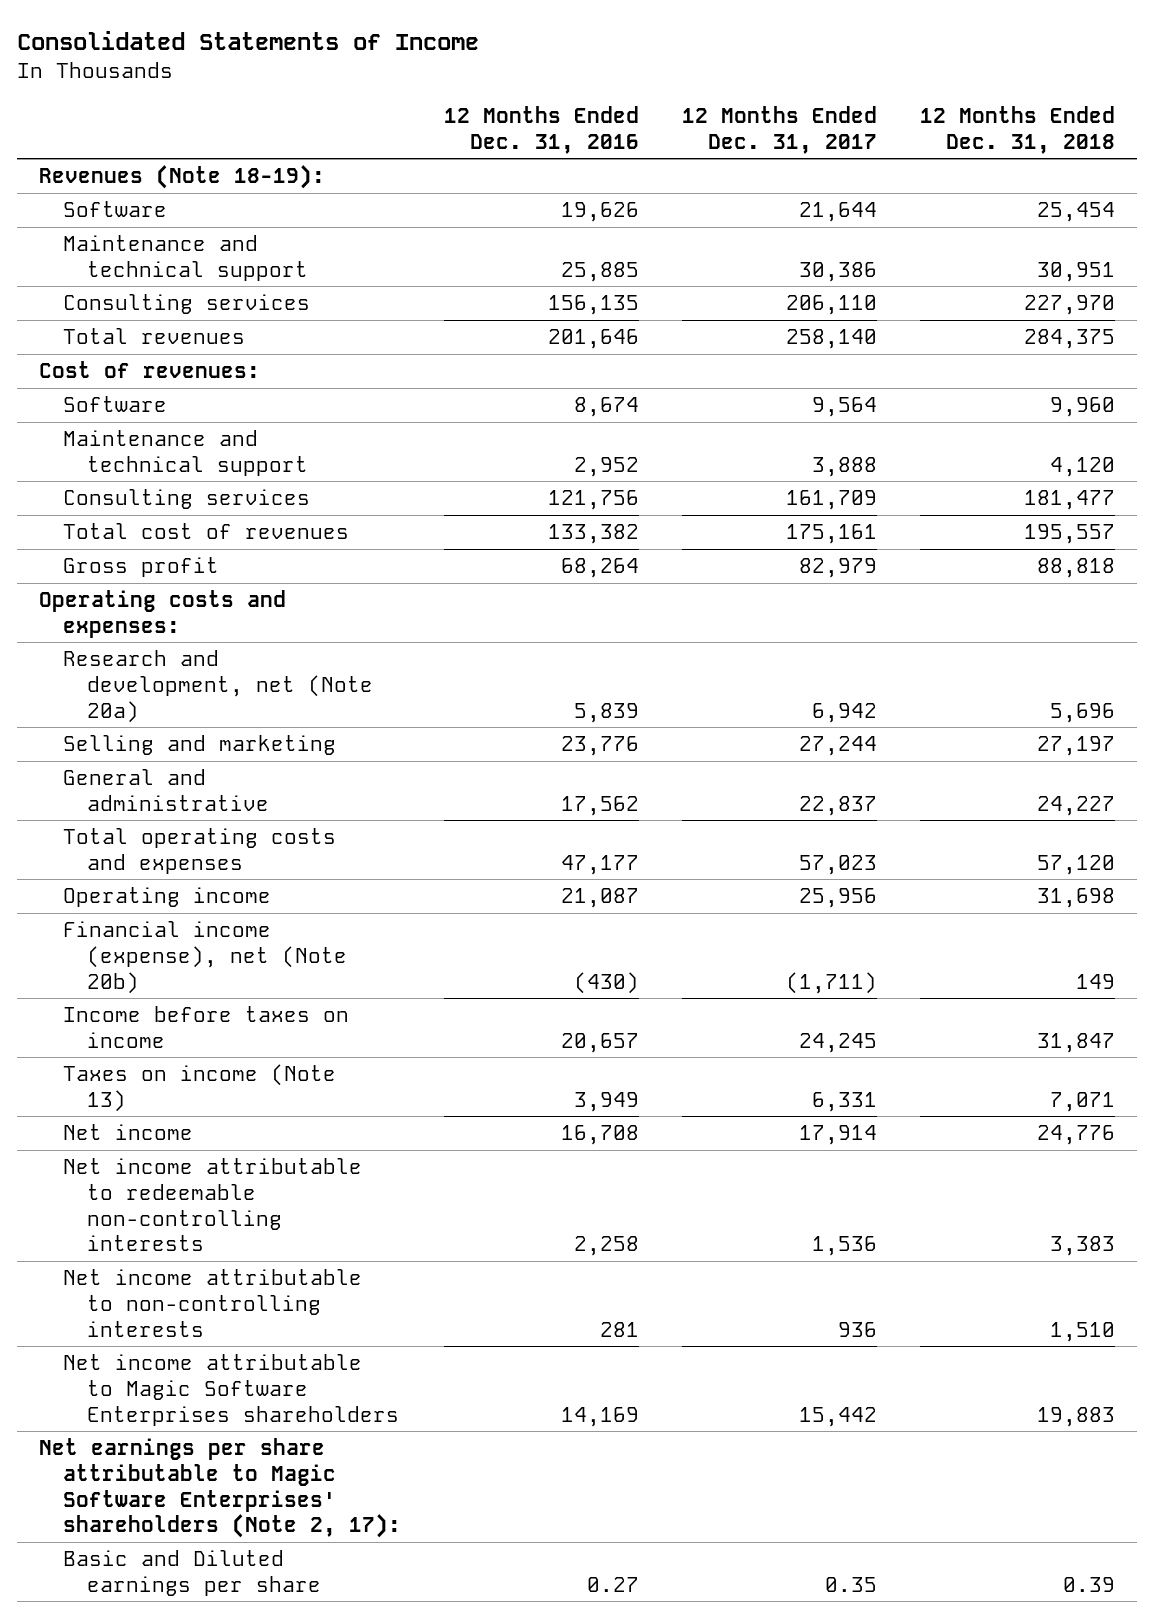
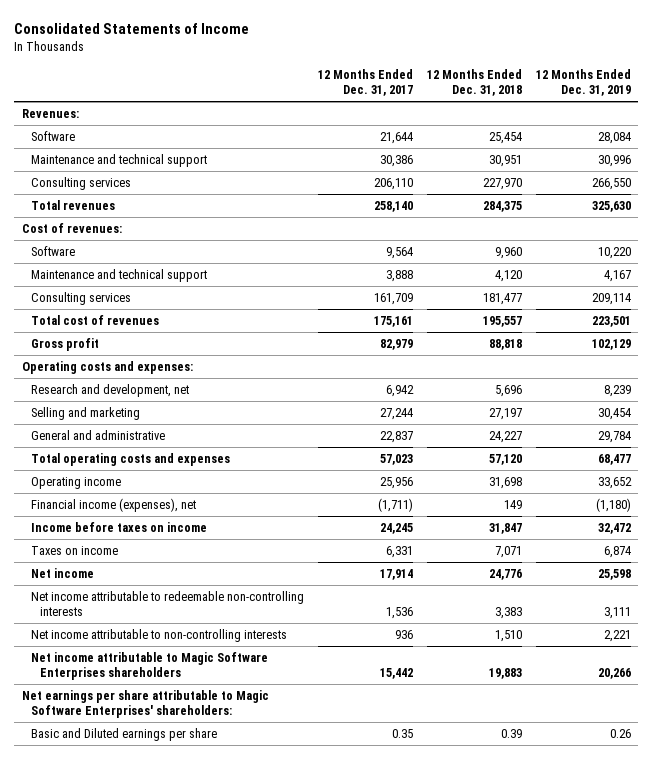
[444,105,640,154] 12 Months Ended Dec. 31, 2016 -> none
none -> [536,69,632,97] 12 Months Ended Dec. 31, 2019
[38,165,325,190] Revenues (Note 18-19): -> none
none -> [21,108,79,118] Revenues:
[62,650,374,723] Research and development, net (Note 20a) -> [30,383,189,397] Research and development, net
[62,921,348,994] Financial income (expense), net (Note 20b) -> [30,497,196,512] Financial income (expenses), net
[62,1064,336,1112] Taxes on income (Note 13) -> [30,545,118,555] Taxes on income
[38,1438,401,1539] Net earnings per share attributable to Magic Software Enterprises' shareholders (Note 2, 17): -> [21,689,269,718] Net earnings per share attributable to Magic Software Enterprises' shareholders:

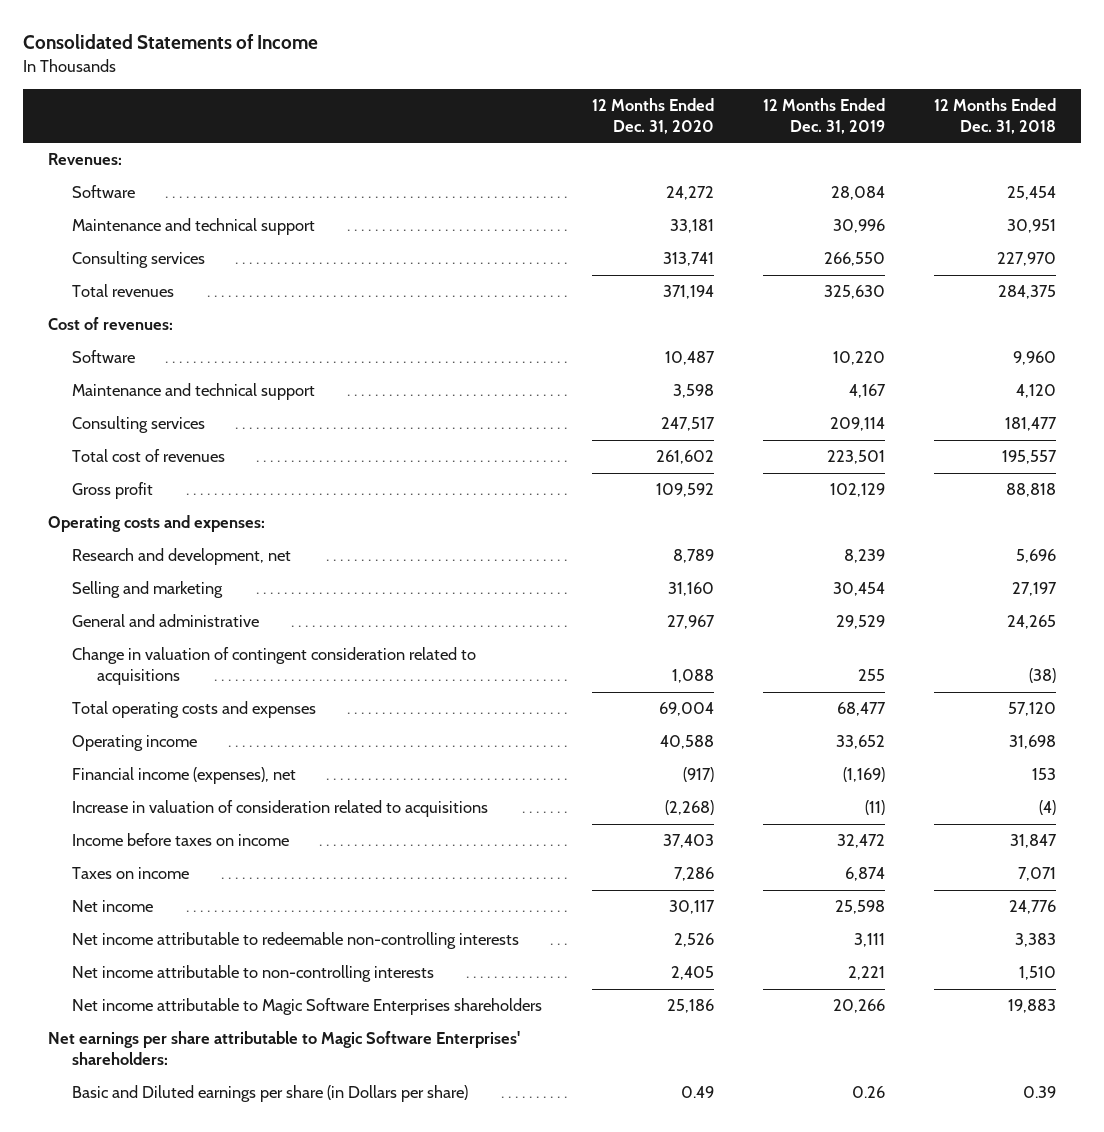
[317,69,413,97] 12 Months Ended Dec. 31, 2017 -> none
none -> [591,97,714,134] 12 Months Ended Dec. 31, 2020
[489,430,523,443] 24,227 -> [1006,615,1056,630] 24,265
[598,430,632,443] 29,784 -> [835,615,885,630] 29,529
none -> [72,647,477,686] Change in valuation of contingent consideration related to acquisitions
[504,499,523,509] 149 -> [1031,768,1056,781] 153
[596,497,632,512] (1,180) -> [842,767,885,783] (1,169)
none -> [72,800,489,818] Increase in valuation of consideration related to acquisitions
[30,727,217,741] Basic and Diluted earnings per share -> [72,1085,469,1103] Basic and Diluted earnings per share (in Dollars per share)

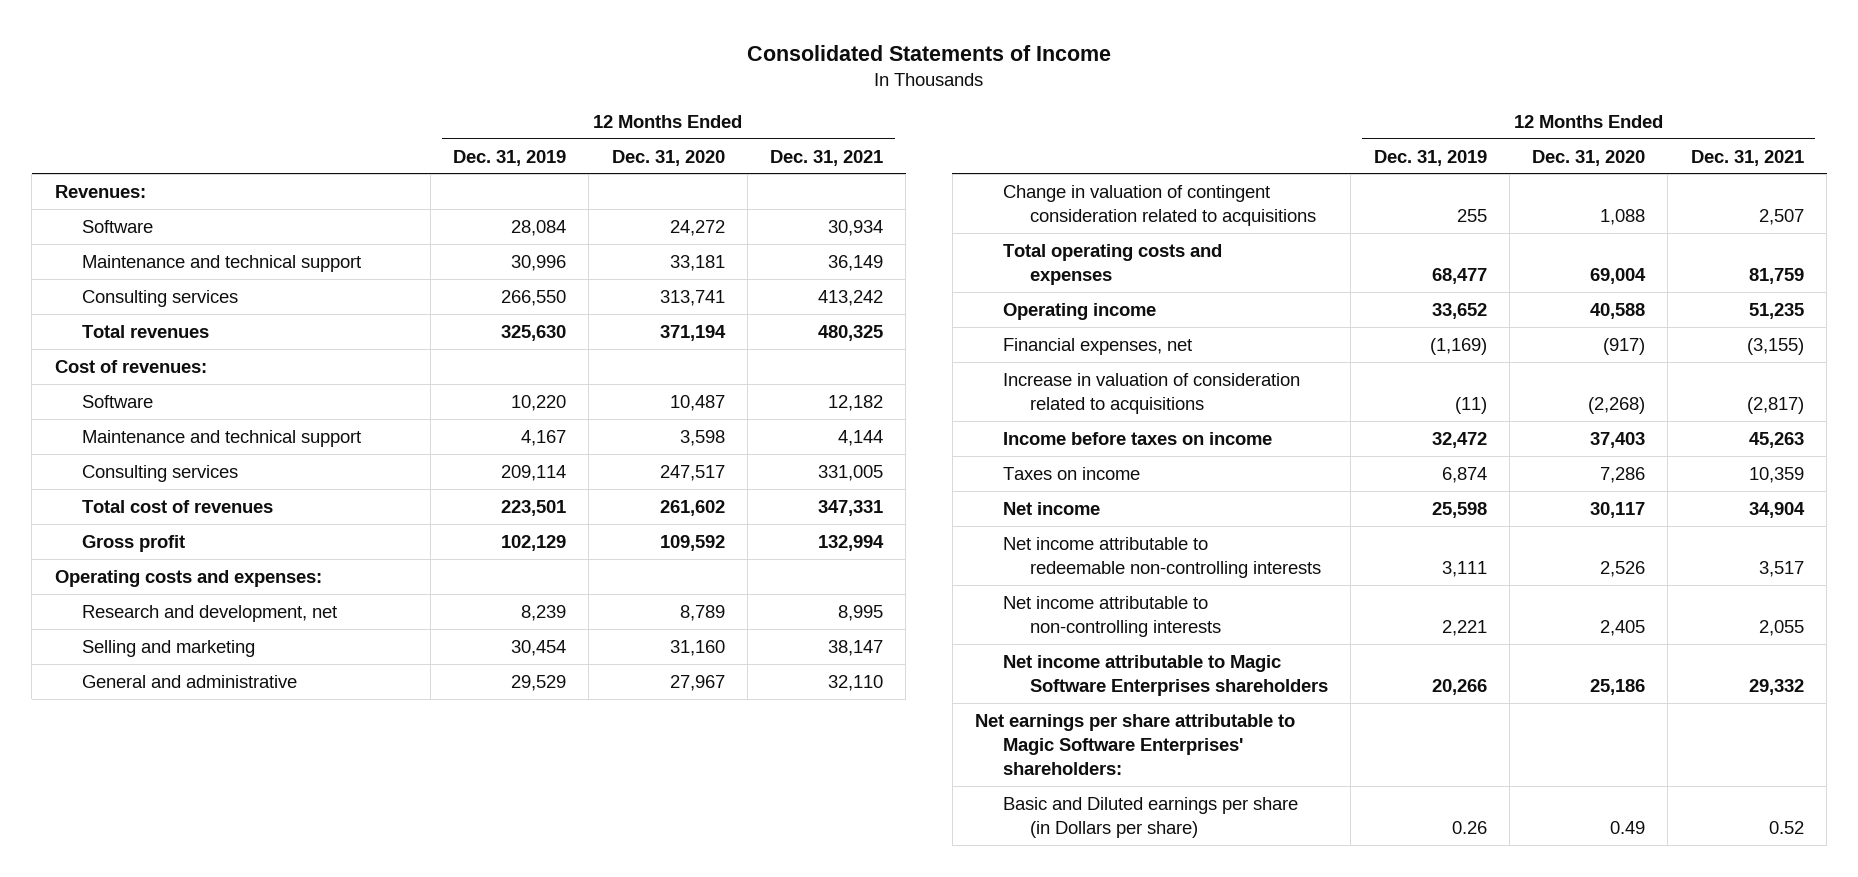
[933,97,1056,134] 12 Months Ended Dec. 31, 2018 -> none
none -> [770,149,884,166] Dec. 31, 2021
[72,767,297,785] Financial income (expenses), net -> [1002,337,1192,355] Financial expenses, net

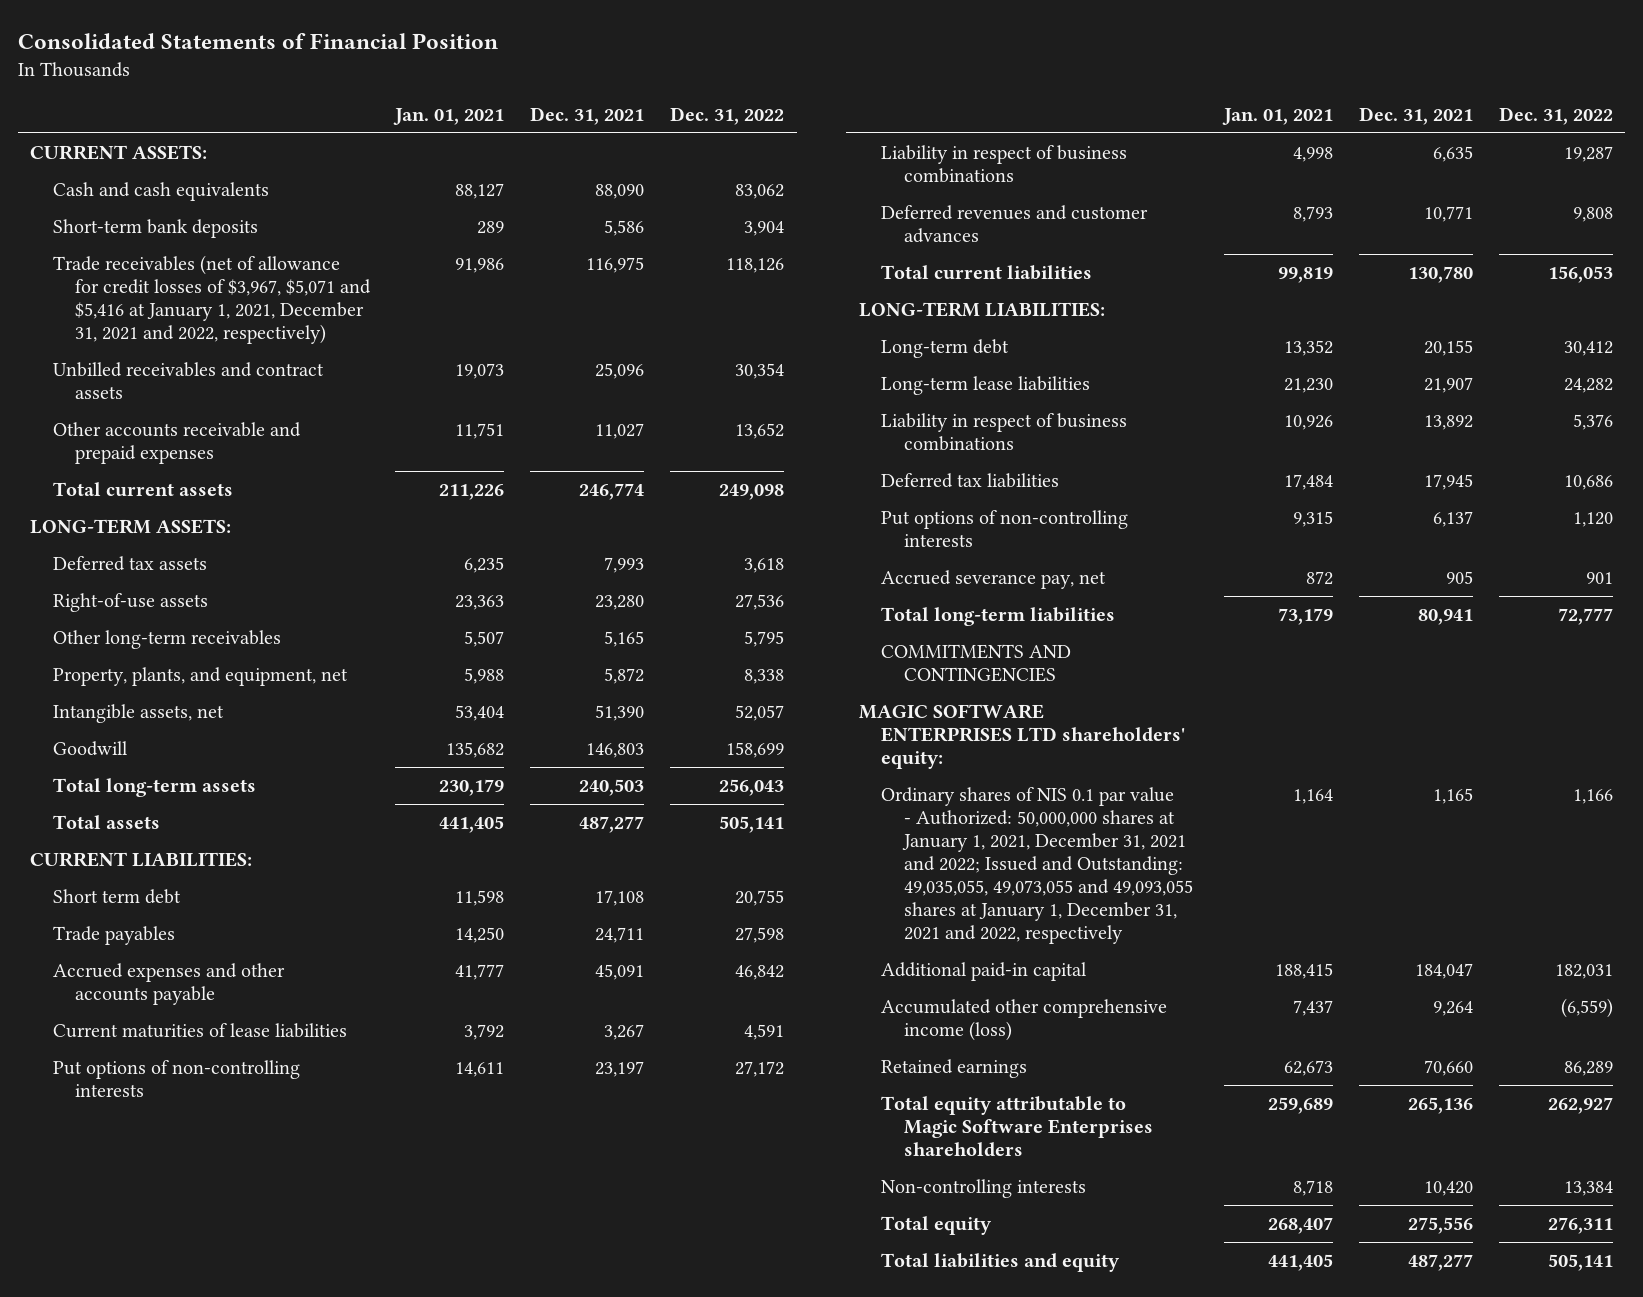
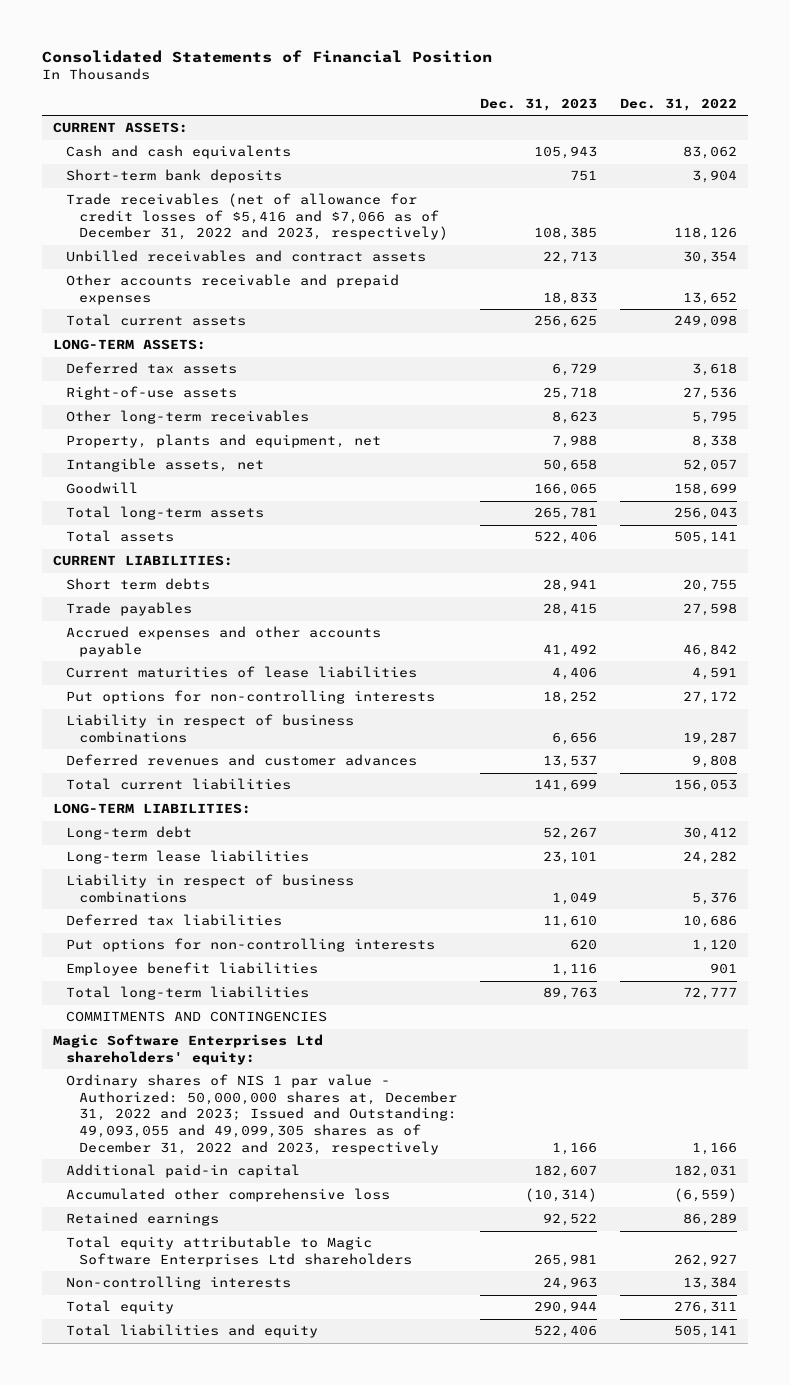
[393,107,505,125] Jan. 01, 2021 -> none
[530,106,645,125] Dec. 31, 2021 -> none
none -> [480,98,598,112] Dec. 31, 2023
[52,255,371,344] Trade receivables (net of allowance for credit losses of $3,967, $5,071 and $5,416 at January 1, 2021, December 31, 2021 and 2022, respectively) -> [66,193,449,241] Trade receivables (net of allowance for credit losses of $5,416 and $7,066 as of December 31, 2022 and 2023, respectively)
[52,667,348,687] Property, plants, and equipment, net -> [66,434,382,449] Property, plants and equipment, net
[52,889,181,905] Short term debt -> [66,578,211,591] Short term debts
[52,1060,300,1097] Put options of non-controlling interests -> [66,690,436,705] Put options for non-controlling interests
[881,570,1107,590] Accrued severance pay, net -> none
[881,510,1129,547] Put options of non-controlling interests -> [66,938,436,953] Put options for non-controlling interests
none -> [66,962,319,977] Employee benefit liabilities
[859,704,1186,769] MAGIC SOFTWARE ENTERPRISES LTD shareholders' equity: -> [53,1034,324,1065] Magic Software Enterprises Ltd shareholders' equity:
[881,787,1193,944] Ordinary shares of NIS 0.1 par value - Authorized: 50,000,000 shares at January 1, 2021, December 31, 2021 and 2022; Issued and Outstanding: 49,035,055, 49,073,055 and 49,093,055 shares at January 1, December 31, 2021 and 2022, respectively -> [66,1074,458,1155] Ordinary shares of NIS 1 par value - Authorized: 50,000,000 shares at, December 31, 2022 and 2023; Issued and Outstanding: 49,093,055 and 49,099,305 shares as of December 31, 2022 and 2023, respectively
[881,999,1168,1041] Accumulated other comprehensive income (loss) -> [66,1188,391,1203] Accumulated other comprehensive loss
[881,1096,1153,1157] Total equity attributable to Magic Software Enterprises shareholders -> [66,1236,413,1267] Total equity attributable to Magic Software Enterprises Ltd shareholders

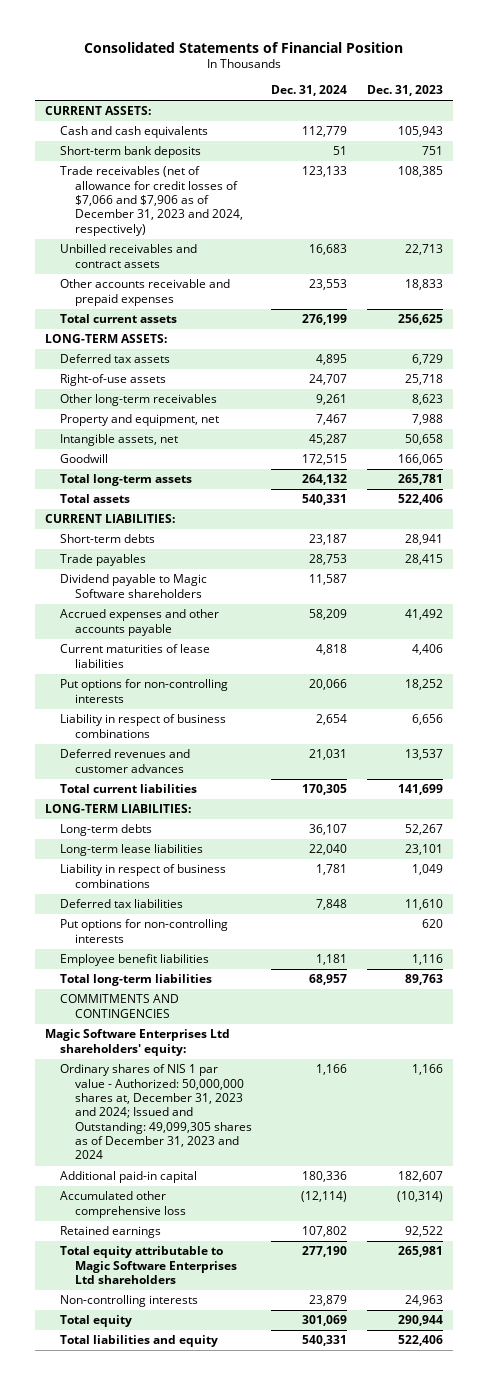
[619,98,737,112] Dec. 31, 2022 -> none
none -> [271,85,348,97] Dec. 31, 2024
[66,193,449,241] Trade receivables (net of allowance for credit losses of $5,416 and $7,066 as of December 31, 2022 and 2023, respectively) -> [59,166,243,236] Trade receivables (net of allowance for credit losses of $7,066 and $7,906 as of December 31, 2023 and 2024, respectively)
[66,434,382,449] Property, plants and equipment, net -> [59,414,219,427] Property and equipment, net
[66,578,211,591] Short term debts -> [59,534,155,544] Short-term debts
none -> [59,574,207,598] Dividend payable to Magic Software shareholders
[66,826,193,841] Long-term debt -> [59,824,152,837] Long-term debts
[66,1074,458,1155] Ordinary shares of NIS 1 par value - Authorized: 50,000,000 shares at, December 31, 2022 and 2023; Issued and Outstanding: 49,093,055 and 49,099,305 shares as of December 31, 2022 and 2023, respectively -> [59,1064,252,1160] Ordinary shares of NIS 1 par value - Authorized: 50,000,000 shares at, December 31, 2023 and 2024; Issued and Outstanding: 49,099,305 shares as of December 31, 2023 and 2024

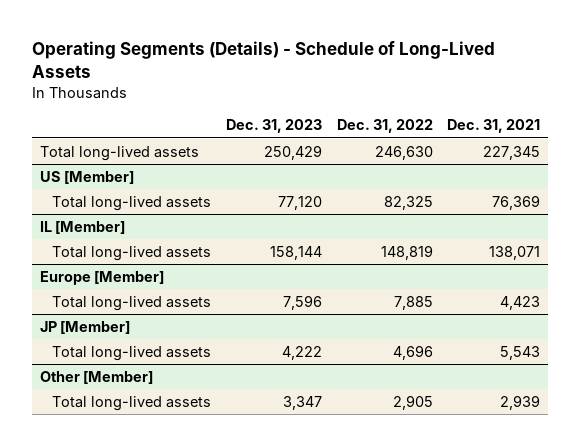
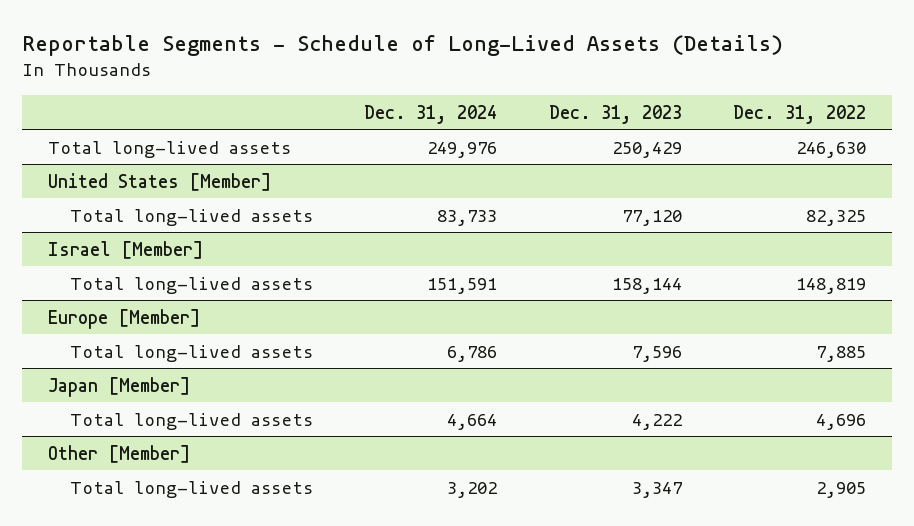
[32,40,496,78] Operating Segments (Details) - Schedule of Long-Lived Assets -> [22,35,784,57] Reportable Segments - Schedule of Long-Lived Assets (Details)
[447,119,541,134] Dec. 31, 2021 -> none
none -> [364,104,498,124] Dec. 31, 2024
[39,171,134,185] US [Member] -> [48,172,272,191] United States [Member]
[39,221,125,235] IL [Member] -> [48,240,204,259] Israel [Member]
[39,321,130,335] JP [Member] -> [48,376,191,397] Japan [Member]

